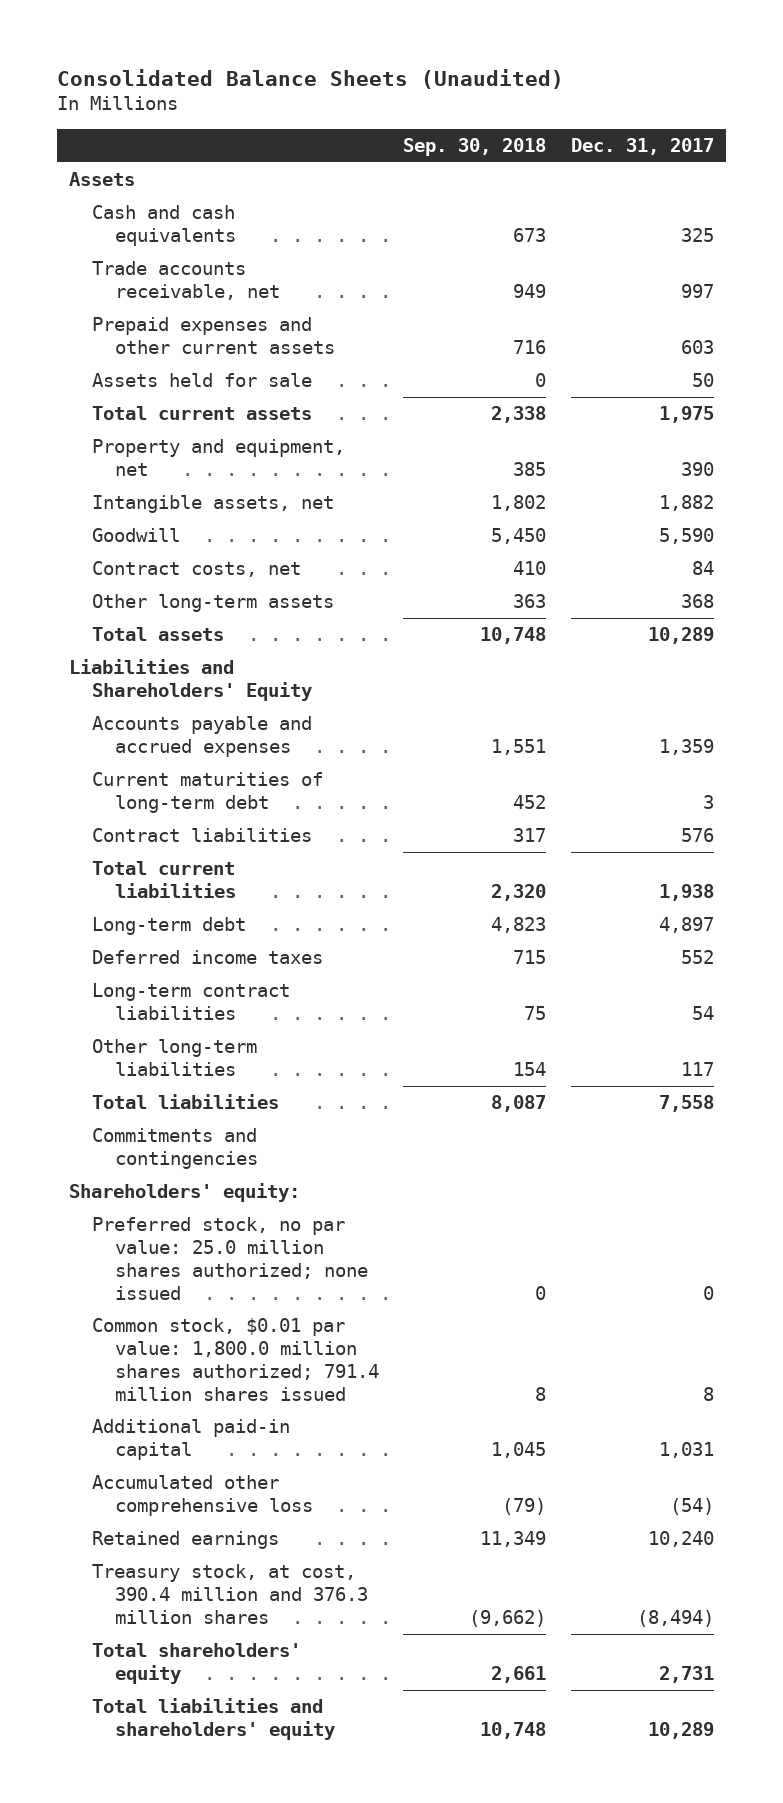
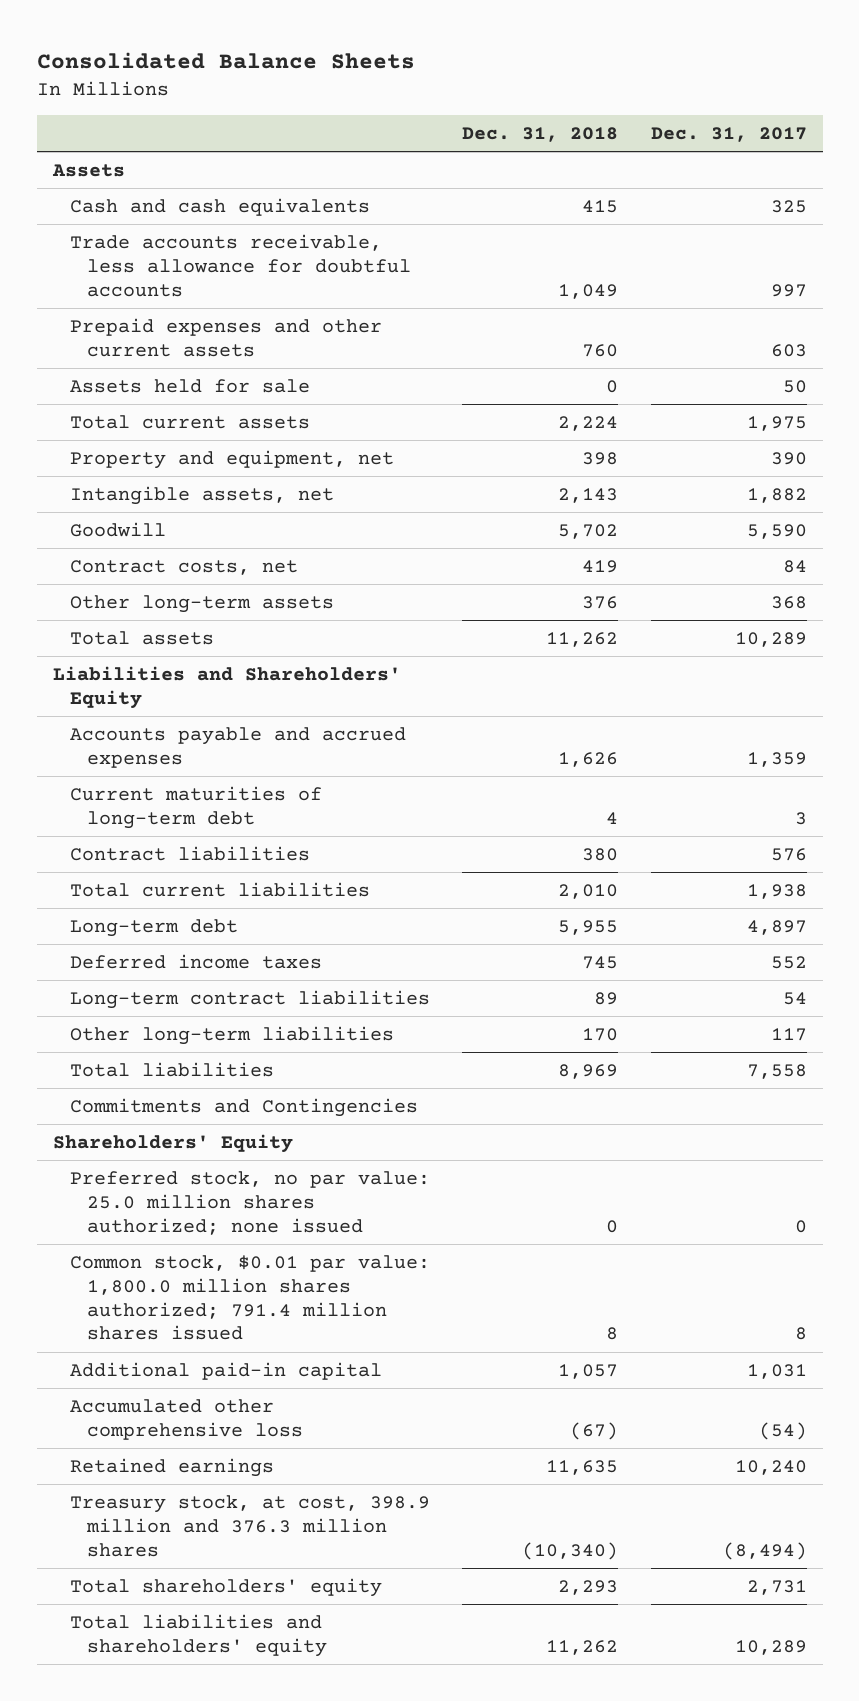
[56,68,564,89] Consolidated Balance Sheets (Unaudited) -> [36,51,415,69] Consolidated Balance Sheets
[403,137,547,156] Sep. 30, 2018 -> none
none -> [462,126,619,142] Dec. 31, 2018
[91,261,280,300] Trade accounts receivable, net -> [70,233,412,297] Trade accounts receivable, less allowance for doubtful accounts
[91,1128,258,1169] Commitments and contingencies -> [70,1097,419,1117] Commitments and Contingencies
[69,1183,301,1203] Shareholders' equity: -> [52,1133,293,1153] Shareholders' Equity
[91,1564,368,1624] Treasury stock, at cost, 390.4 million and 376.3 million shares -> [70,1494,431,1557] Treasury stock, at cost, 398.9 million and 376.3 million shares

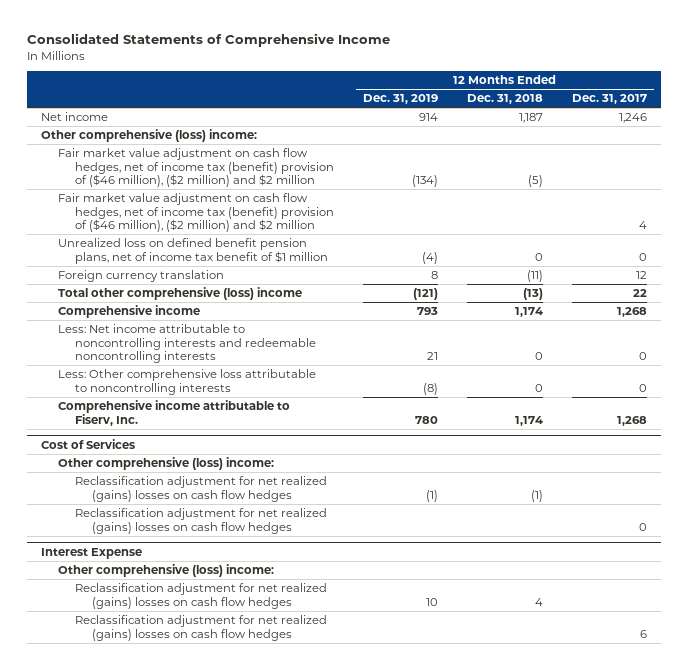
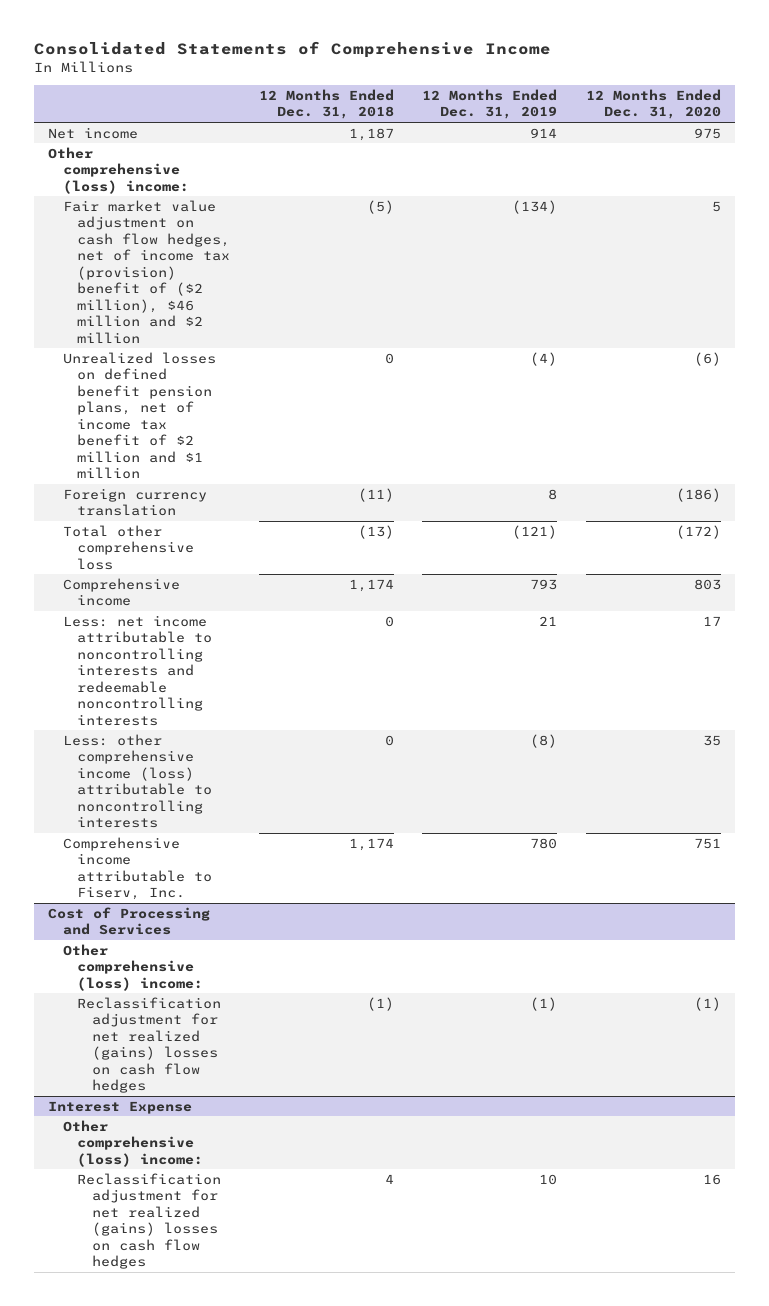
[571,94,647,105] Dec. 31, 2017 -> none
none -> [585,88,721,120] 12 Months Ended Dec. 31, 2020
[58,193,335,233] Fair market value adjustment on cash flow hedges, net of income tax (benefit) provision of ($46 million), ($2 million) and $2 million -> none
[58,148,335,188] Fair market value adjustment on cash flow hedges, net of income tax (benefit) provision of ($46 million), ($2 million) and $2 million -> [62,199,231,344] Fair market value adjustment on cash flow hedges, net of income tax (provision) benefit of ($2 million), $46 million and $2 million
[58,238,329,264] Unrealized loss on defined benefit pension plans, net of income tax benefit of $1 million -> [62,351,216,480] Unrealized losses on defined benefit pension plans, net of income tax benefit of $2 million and $1 million
[58,287,303,301] Total other comprehensive (loss) income -> [62,524,195,570] Total other comprehensive loss
[58,324,317,364] Less: Net income attributable to noncontrolling interests and redeemable noncontrolling interests -> [62,614,213,726] Less: net income attributable to noncontrolling interests and redeemable noncontrolling interests
[58,369,317,395] Less: Other comprehensive loss attributable to noncontrolling interests -> [62,733,213,829] Less: other comprehensive income (loss) attributable to noncontrolling interests
[41,438,136,449] Cost of Services -> [48,906,211,936] Cost of Processing and Services
[75,508,328,534] Reclassification adjustment for net realized (gains) losses on cash flow hedges -> none
[75,615,328,641] Reclassification adjustment for net realized (gains) losses on cash flow hedges -> none

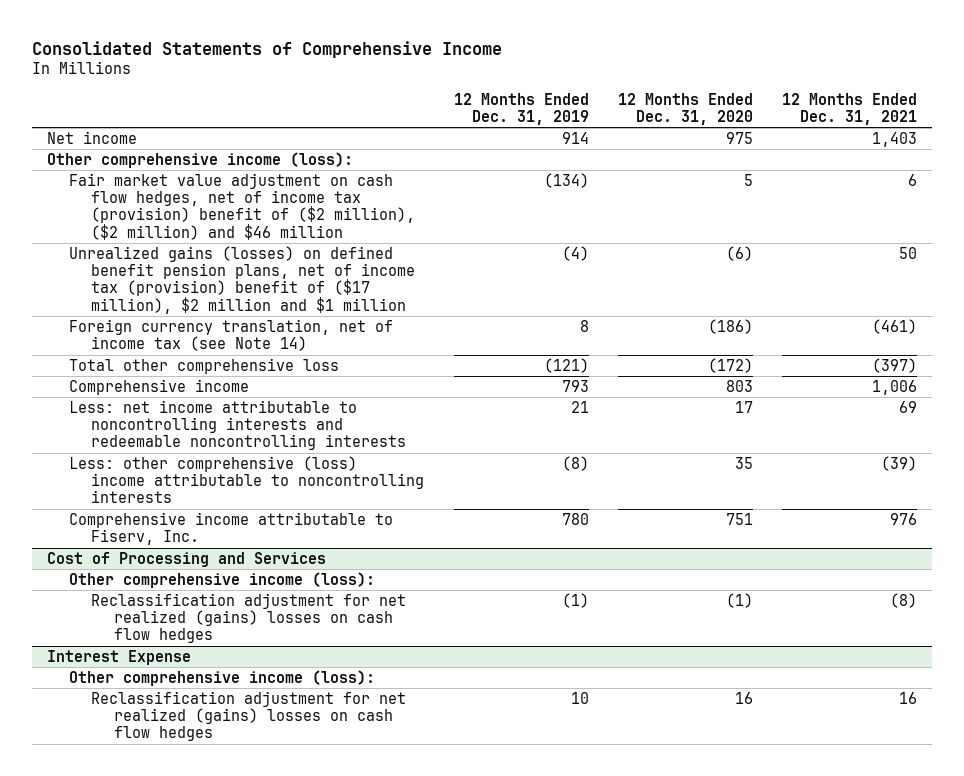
[258,88,394,120] 12 Months Ended Dec. 31, 2018 -> none
none -> [782,92,918,125] 12 Months Ended Dec. 31, 2021
[48,146,189,194] Other comprehensive (loss) income: -> [46,151,353,168] Other comprehensive income (loss):
[62,199,231,344] Fair market value adjustment on cash flow hedges, net of income tax (provision) benefit of ($2 million), $46 million and $2 million -> [69,172,416,240] Fair market value adjustment on cash flow hedges, net of income tax (provision) benefit of ($2 million), ($2 million) and $46 million
[62,351,216,480] Unrealized losses on defined benefit pension plans, net of income tax benefit of $2 million and $1 million -> [69,245,416,314] Unrealized gains (losses) on defined benefit pension plans, net of income tax (provision) benefit of ($17 million), $2 million and $1 million
[62,487,207,517] Foreign currency translation -> [69,318,394,352] Foreign currency translation, net of income tax (see Note 14)
[62,733,213,829] Less: other comprehensive income (loss) attributable to noncontrolling interests -> [69,455,425,504] Less: other comprehensive (loss) income attributable to noncontrolling interests
[62,943,204,991] Other comprehensive (loss) income: -> [69,571,376,588] Other comprehensive income (loss):
[62,1119,204,1167] Other comprehensive (loss) income: -> [69,669,376,686] Other comprehensive income (loss):

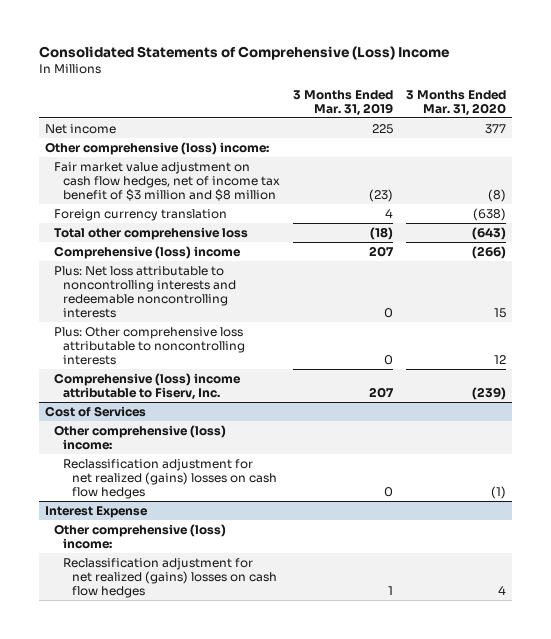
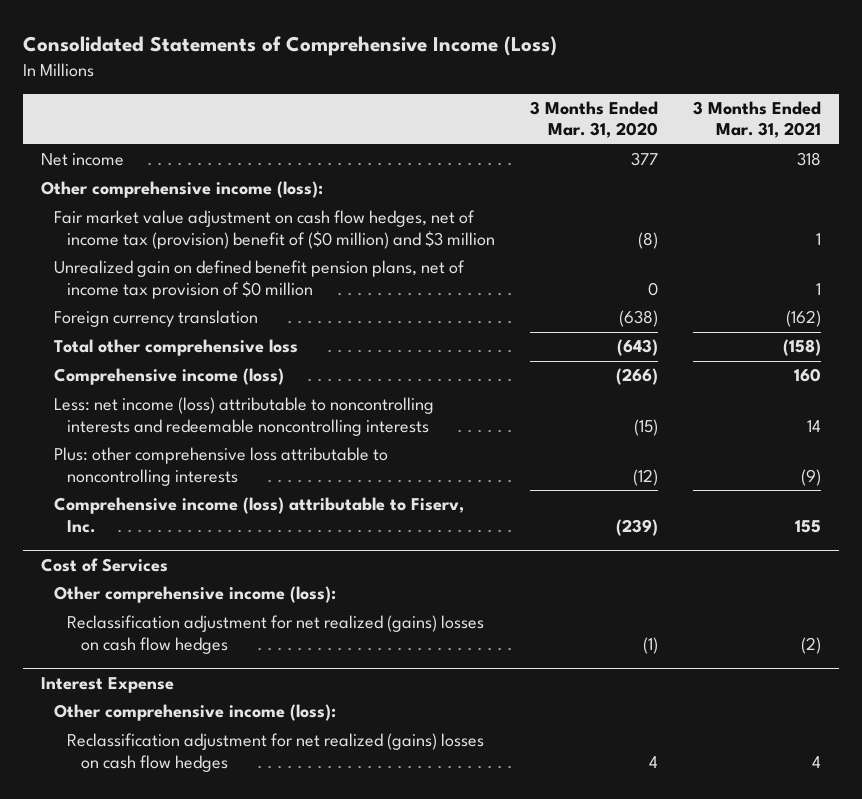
[38,46,449,61] Consolidated Statements of Comprehensive (Loss) Income -> [23,36,558,57] Consolidated Statements of Comprehensive Income (Loss)
[293,89,394,117] 3 Months Ended Mar. 31, 2019 -> none
none -> [693,101,822,139] 3 Months Ended Mar. 31, 2021
[45,141,270,155] Other comprehensive (loss) income: -> [40,181,323,199] Other comprehensive income (loss):
[54,161,281,201] Fair market value adjustment on cash flow hedges, net of income tax benefit of $3 million and $8 million -> [54,210,496,249] Fair market value adjustment on cash flow hedges, net of income tax (provision) benefit of ($0 million) and $3 million
none -> [54,260,466,299] Unrealized gain on defined benefit pension plans, net of income tax provision of $0 million
[54,245,242,259] Comprehensive (loss) income -> [54,368,285,386] Comprehensive income (loss)
[54,265,237,318] Plus: Net loss attributable to noncontrolling interests and redeemable noncontrolling interests -> [54,397,435,436] Less: net income (loss) attributable to noncontrolling interests and redeemable noncontrolling interests
[493,307,506,318] 15 -> [634,418,659,436] (15)
[54,326,246,365] Plus: Other comprehensive loss attributable to noncontrolling interests -> [54,447,389,486] Plus: other comprehensive loss attributable to noncontrolling interests
[493,354,506,364] 12 -> [633,468,659,486] (12)
[54,372,242,400] Comprehensive (loss) income attributable to Fiserv, Inc. -> [54,497,465,533] Comprehensive income (loss) attributable to Fiserv, Inc.
[54,424,227,450] Other comprehensive (loss) income: -> [54,586,337,604] Other comprehensive income (loss):
[54,523,227,549] Other comprehensive (loss) income: -> [54,704,337,722] Other comprehensive income (loss):

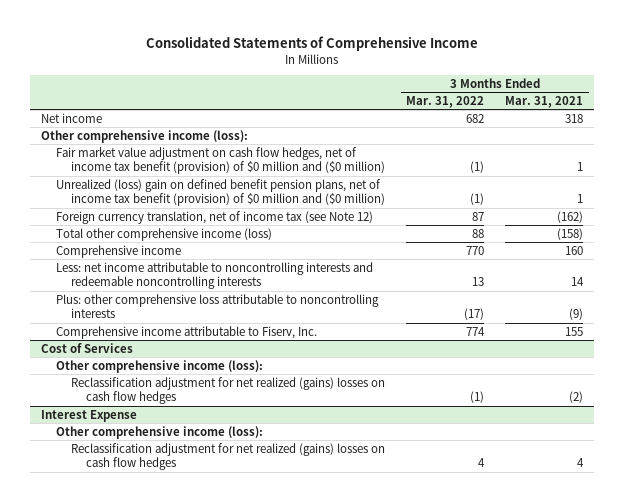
[23,36,558,57] Consolidated Statements of Comprehensive Income (Loss) -> [146,36,479,52] Consolidated Statements of Comprehensive Income
[530,101,659,139] 3 Months Ended Mar. 31, 2020 -> none
none -> [406,96,485,109] Mar. 31, 2022
[54,210,496,249] Fair market value adjustment on cash flow hedges, net of income tax (provision) benefit of ($0 million) and $3 million -> [56,146,386,175] Fair market value adjustment on cash flow hedges, net of income tax benefit (provision) of $0 million and ($0 million)
[54,260,466,299] Unrealized gain on defined benefit pension plans, net of income tax provision of $0 million -> [56,178,386,207] Unrealized (loss) gain on defined benefit pension plans, net of income tax benefit (provision) of $0 million and ($0 million)
[54,310,259,328] Foreign currency translation -> [56,210,374,224] Foreign currency translation, net of income tax (see Note 12)
[54,339,299,357] Total other comprehensive loss -> [56,227,273,241] Total other comprehensive income (loss)
[54,368,285,386] Comprehensive income (loss) -> [56,244,182,258] Comprehensive income
[54,397,435,436] Less: net income (loss) attributable to noncontrolling interests and redeemable noncontrolling interests -> [56,261,374,290] Less: net income attributable to noncontrolling interests and redeemable noncontrolling interests
[54,497,465,533] Comprehensive income (loss) attributable to Fiserv, Inc. -> [56,325,318,339] Comprehensive income attributable to Fiserv, Inc.

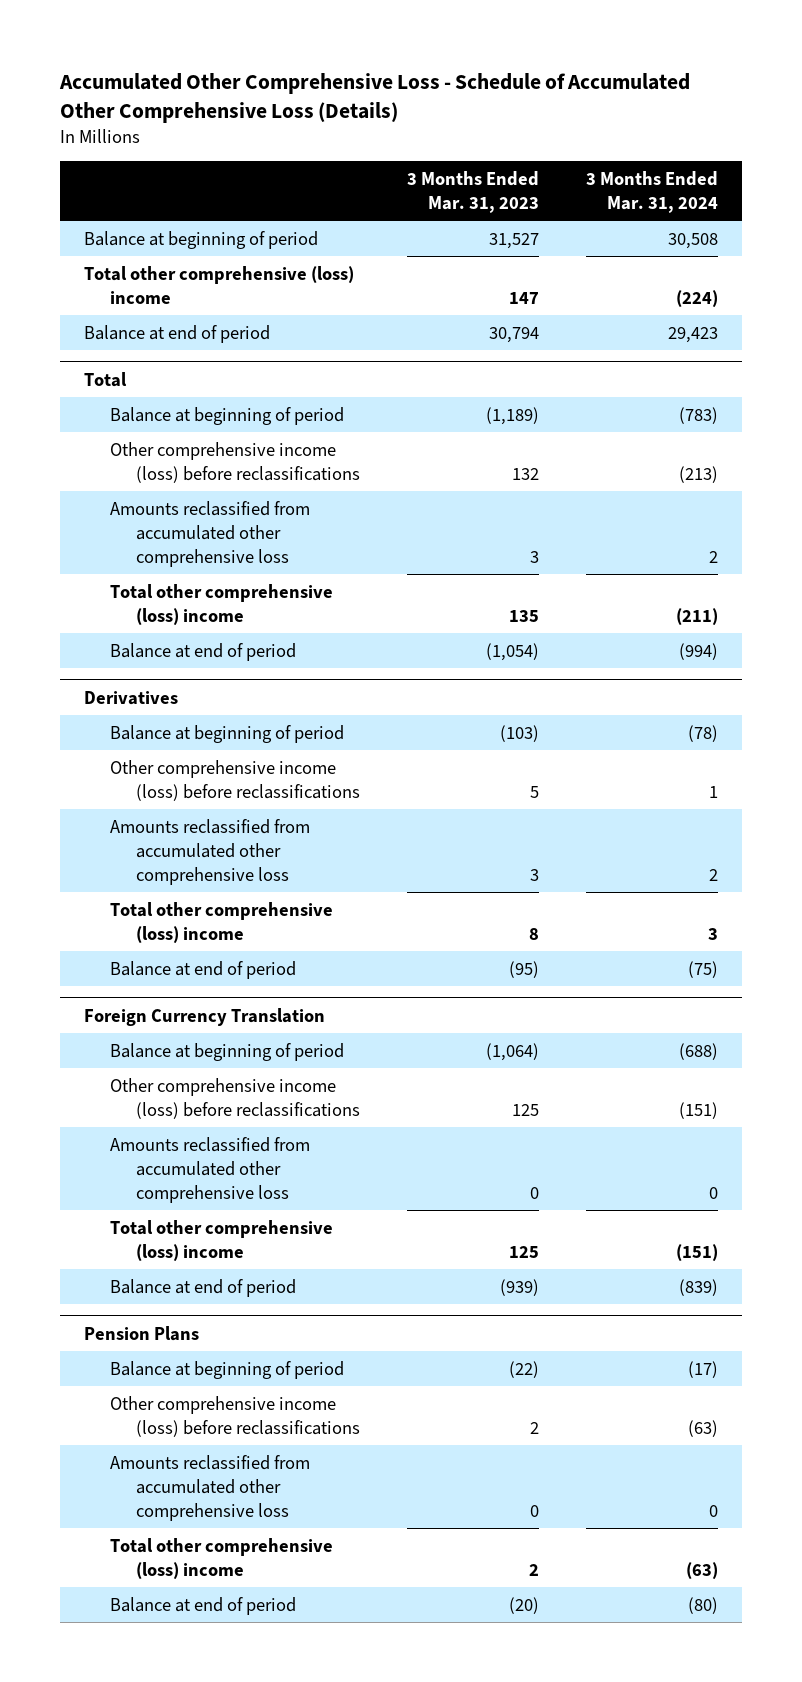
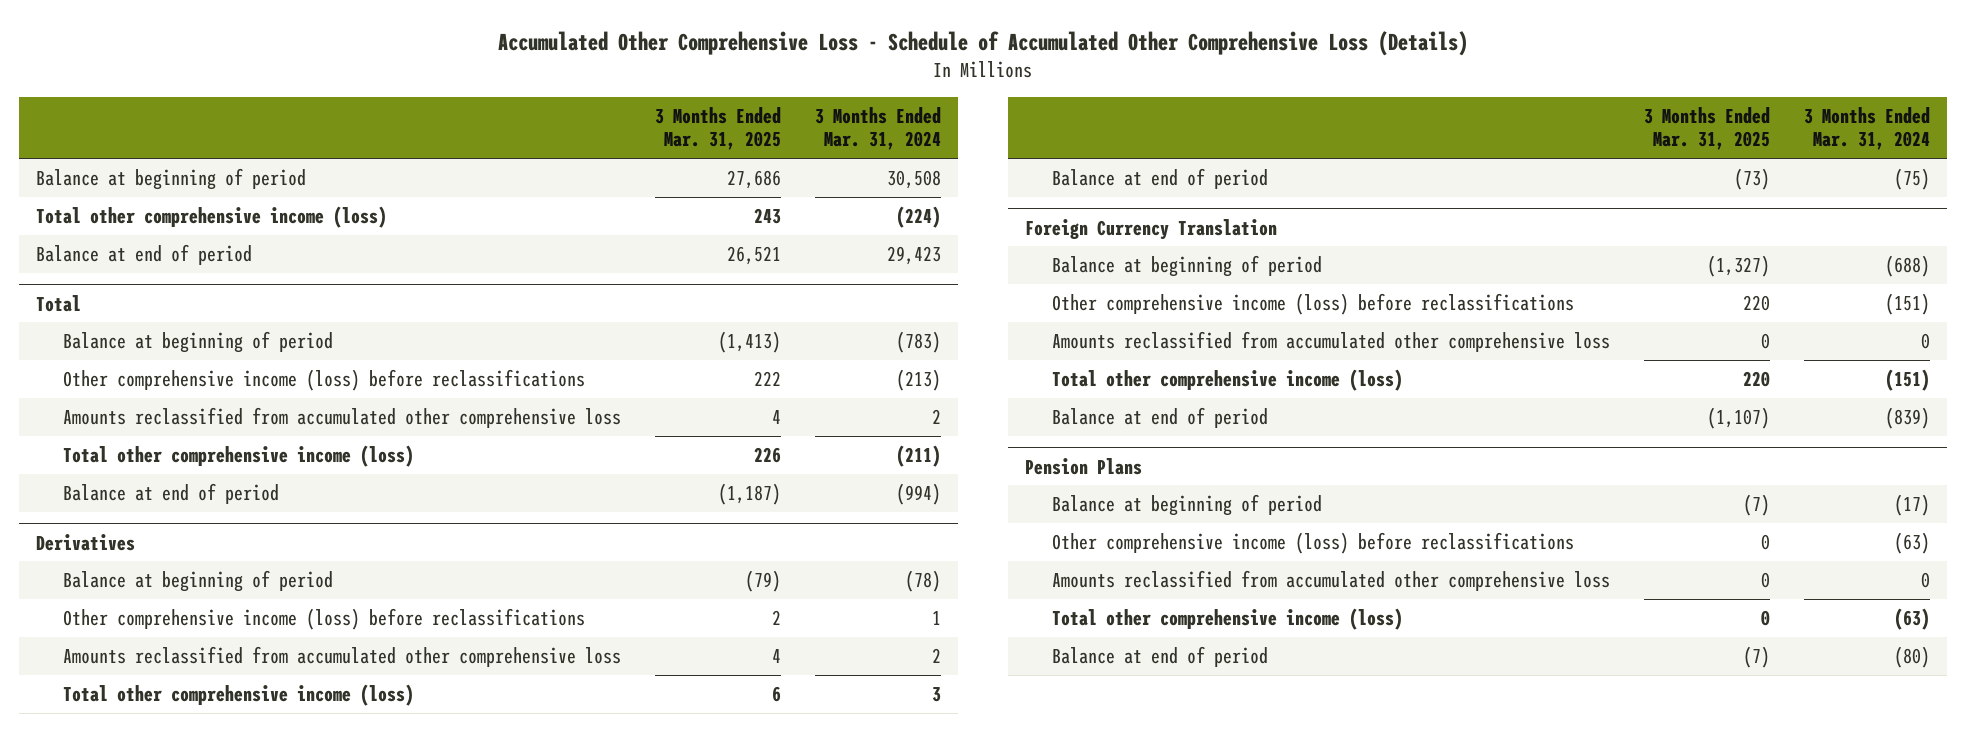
[407,170,540,213] 3 Months Ended Mar. 31, 2023 -> none
none -> [655,106,782,151] 3 Months Ended Mar. 31, 2025
[83,265,354,304] Total other comprehensive (loss) income -> [36,205,388,228] Total other comprehensive income (loss)
[110,583,334,625] Total other comprehensive (loss) income -> [63,444,415,467] Total other comprehensive income (loss)
[110,901,334,943] Total other comprehensive (loss) income -> [63,683,415,706] Total other comprehensive income (loss)
[110,1219,334,1261] Total other comprehensive (loss) income -> [1051,368,1403,391] Total other comprehensive income (loss)
[110,1537,334,1579] Total other comprehensive (loss) income -> [1051,607,1403,630] Total other comprehensive income (loss)

